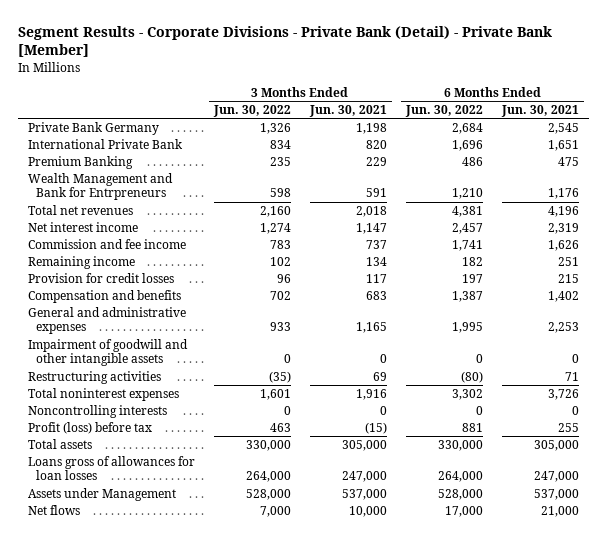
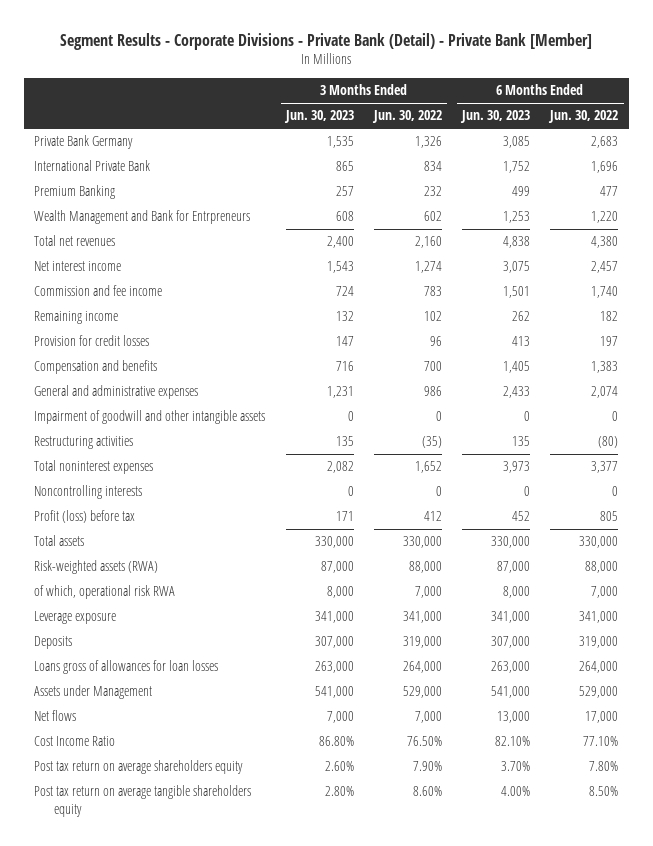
[308,105,387,118] Jun. 30, 2021 -> none
[501,105,580,118] Jun. 30, 2021 -> none
none -> [283,110,354,124] Jun. 30, 2023
none -> [460,110,531,124] Jun. 30, 2023
[452,123,484,135] 2,684 -> [591,136,619,149] 2,683
[269,157,291,167] 235 -> [423,186,442,197] 232
[462,157,484,167] 486 -> [600,186,619,197] 477
[269,188,291,198] 598 -> [423,211,442,222] 602
[452,188,484,200] 1,210 -> [591,211,619,224] 1,220
[452,206,484,218] 4,381 -> [591,236,619,249] 4,380
[452,240,484,252] 1,741 -> [591,286,619,299] 1,740
[269,291,291,301] 702 -> [423,361,442,372] 700
[452,291,484,303] 1,387 -> [591,361,619,374] 1,383
[269,322,291,332] 933 -> [423,386,442,397] 986
[452,322,484,334] 1,995 -> [591,386,619,399] 2,074
[259,389,291,401] 1,601 -> [414,461,442,474] 1,652
[452,389,484,401] 3,302 -> [591,461,619,474] 3,377
[269,423,291,433] 463 -> [423,511,442,522] 412
[462,423,484,433] 881 -> [600,511,619,522] 805
none -> [34,560,159,575] Risk-weighted assets (RWA)
none -> [34,585,176,600] of which, operational risk RWA
none -> [34,611,117,625] Leverage exposure
none -> [34,636,73,650] Deposits
[245,489,291,501] 528,000 -> [402,686,442,699] 529,000
[438,489,484,501] 528,000 -> [579,686,619,699] 529,000
none -> [34,736,116,747] Cost Income Ratio
none -> [34,760,244,775] Post tax return on average shareholders equity
none -> [34,785,252,817] Post tax return on average tangible shareholders equity

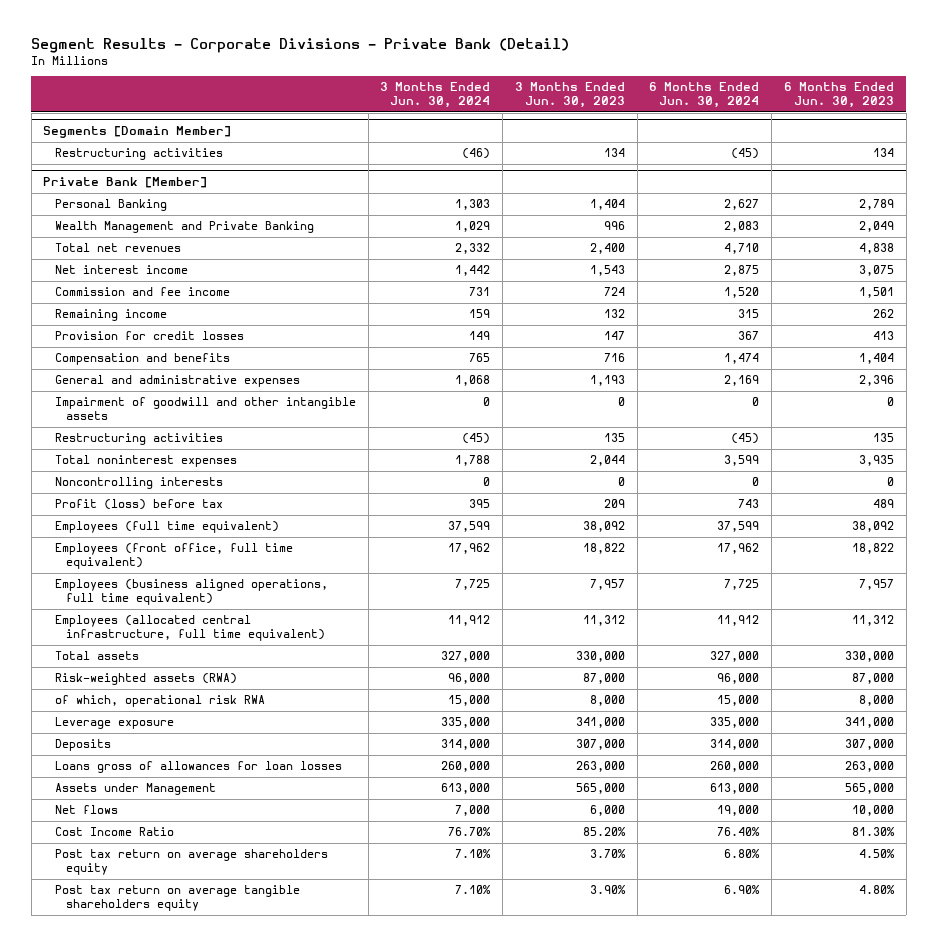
[60,32,593,50] Segment Results - Corporate Divisions - Private Bank (Detail) - Private Bank [Member] -> [31,37,570,53] Segment Results - Corporate Divisions - Private Bank (Detail)
[371,110,442,124] Jun. 30, 2022 -> none
[548,110,619,124] Jun. 30, 2022 -> none
none -> [380,82,491,109] 3 Months Ended Jun. 30, 2024
none -> [649,82,760,109] 6 Months Ended Jun. 30, 2024
[34,135,134,150] Private Bank Germany -> none
[34,160,151,172] International Private Bank -> none
[34,185,116,200] Premium Banking -> none
[34,210,251,225] Wealth Management and Bank for Entrpreneurs -> none
none -> [43,126,232,139] Segments [Domain Member]
none -> [54,148,223,161] Restructuring activities
none -> [43,177,208,189] Private Bank [Member]
none -> [54,199,167,212] Personal Banking
none -> [54,221,314,234] Wealth Management and Private Banking
[503,361,531,374] 1,405 -> [859,353,895,365] 1,404
[326,386,354,399] 1,231 -> [589,375,625,387] 1,193
[503,386,531,399] 2,433 -> [859,375,895,387] 2,396
[326,461,354,474] 2,082 -> [589,455,625,467] 2,044
[503,461,531,474] 3,973 -> [859,455,895,467] 3,935
[335,511,354,522] 171 -> [603,499,625,509] 209
[512,511,531,522] 452 -> [873,499,895,509] 489
none -> [54,521,279,534] Employees (full time equivalent)
none -> [54,543,293,569] Employees (front office, full time equivalent)
none -> [54,579,328,605] Employees (business aligned operations, full time equivalent)
none -> [54,615,326,641] Employees (allocated central infrastructure, full time equivalent)
[314,686,354,699] 541,000 -> [575,783,625,795] 565,000
[491,686,531,699] 541,000 -> [845,783,895,795] 565,000
[326,711,354,724] 7,000 -> [589,805,625,817] 6,000
[497,711,531,724] 13,000 -> [852,805,895,817] 10,000
[318,736,354,747] 86.80% -> [582,827,626,837] 85.20%
[495,736,531,747] 82.10% -> [852,827,896,837] 81.30%
[324,761,354,772] 2.60% -> [589,849,626,859] 3.70%
[501,761,531,772] 3.70% -> [859,849,896,859] 4.50%
[324,786,354,797] 2.80% -> [589,885,626,895] 3.90%
[501,786,531,797] 4.00% -> [859,885,896,895] 4.80%

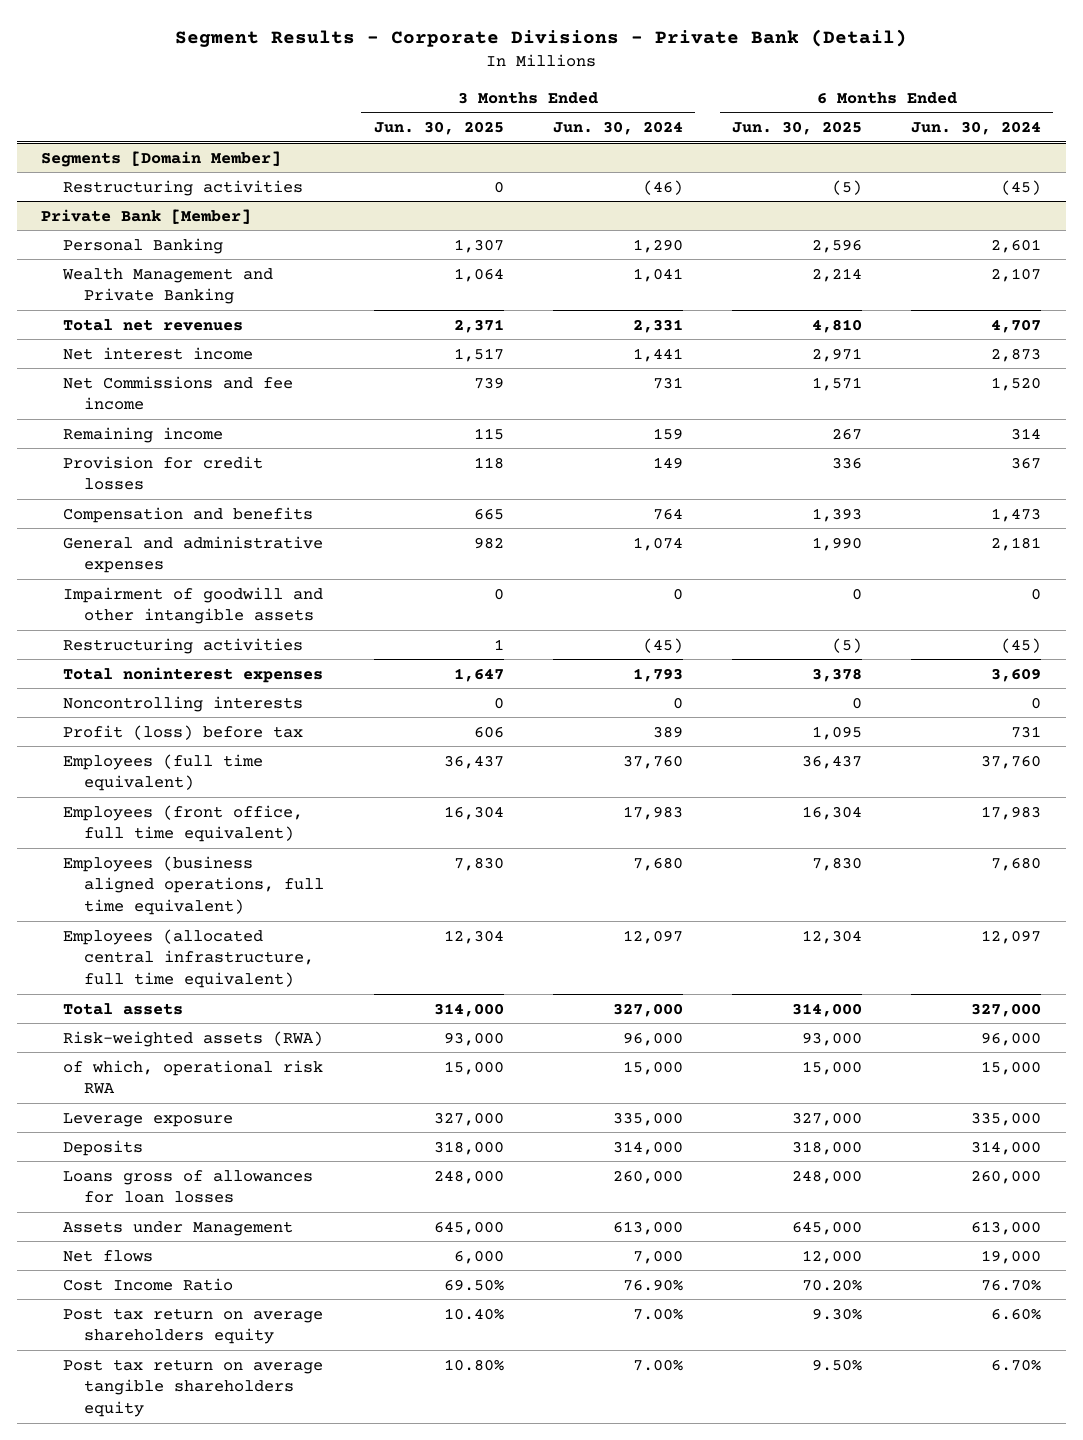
[514,82,625,109] 3 Months Ended Jun. 30, 2023 -> none
[784,82,895,109] 6 Months Ended Jun. 30, 2023 -> none
none -> [373,121,504,136] Jun. 30, 2025
none -> [731,121,862,136] Jun. 30, 2025
[455,199,491,211] 1,303 -> [632,238,683,253] 1,290
[724,199,760,211] 2,627 -> [991,238,1042,253] 2,601
[455,221,491,233] 1,029 -> [632,267,683,282] 1,041
[724,221,760,233] 2,083 -> [991,267,1042,282] 2,107
[455,243,491,255] 2,332 -> [632,318,683,333] 2,331
[724,243,760,255] 4,710 -> [991,318,1042,333] 4,707
[455,265,491,277] 1,442 -> [632,347,683,362] 1,441
[724,265,760,277] 2,875 -> [991,347,1042,362] 2,873
[54,287,230,297] Commission and fee income -> [62,375,293,411] Net Commissions and fee income
[738,309,760,319] 315 -> [1011,427,1042,440] 314
[469,353,491,363] 765 -> [652,507,683,520] 764
[724,353,760,365] 1,474 -> [991,507,1042,522] 1,473
[455,375,491,387] 1,068 -> [632,536,683,551] 1,074
[724,375,760,387] 2,169 -> [991,536,1042,551] 2,181
[455,455,491,467] 1,788 -> [632,667,683,682] 1,793
[724,455,760,467] 3,599 -> [991,667,1042,682] 3,609
[469,499,491,509] 395 -> [652,725,683,738] 389
[738,499,760,509] 743 -> [1011,725,1042,738] 731
[448,521,491,533] 37,599 -> [622,754,683,769] 37,760
[717,521,760,533] 37,599 -> [981,754,1042,769] 37,760
[448,543,491,555] 17,962 -> [622,805,683,820] 17,983
[717,543,760,555] 17,962 -> [981,805,1042,820] 17,983
[455,579,491,591] 7,725 -> [632,856,683,871] 7,680
[724,579,760,591] 7,725 -> [991,856,1042,871] 7,680
[448,615,491,627] 11,912 -> [622,929,683,944] 12,097
[717,615,760,627] 11,912 -> [981,929,1042,944] 12,097
[448,827,492,837] 76.70% -> [622,1278,683,1291] 76.90%
[717,827,761,837] 76.40% -> [981,1278,1042,1291] 76.70%
[455,849,492,859] 7.10% -> [632,1307,683,1320] 7.00%
[724,849,761,859] 6.80% -> [991,1307,1042,1320] 6.60%
[455,885,492,895] 7.10% -> [632,1358,683,1371] 7.00%
[724,885,761,895] 6.90% -> [991,1358,1042,1371] 6.70%

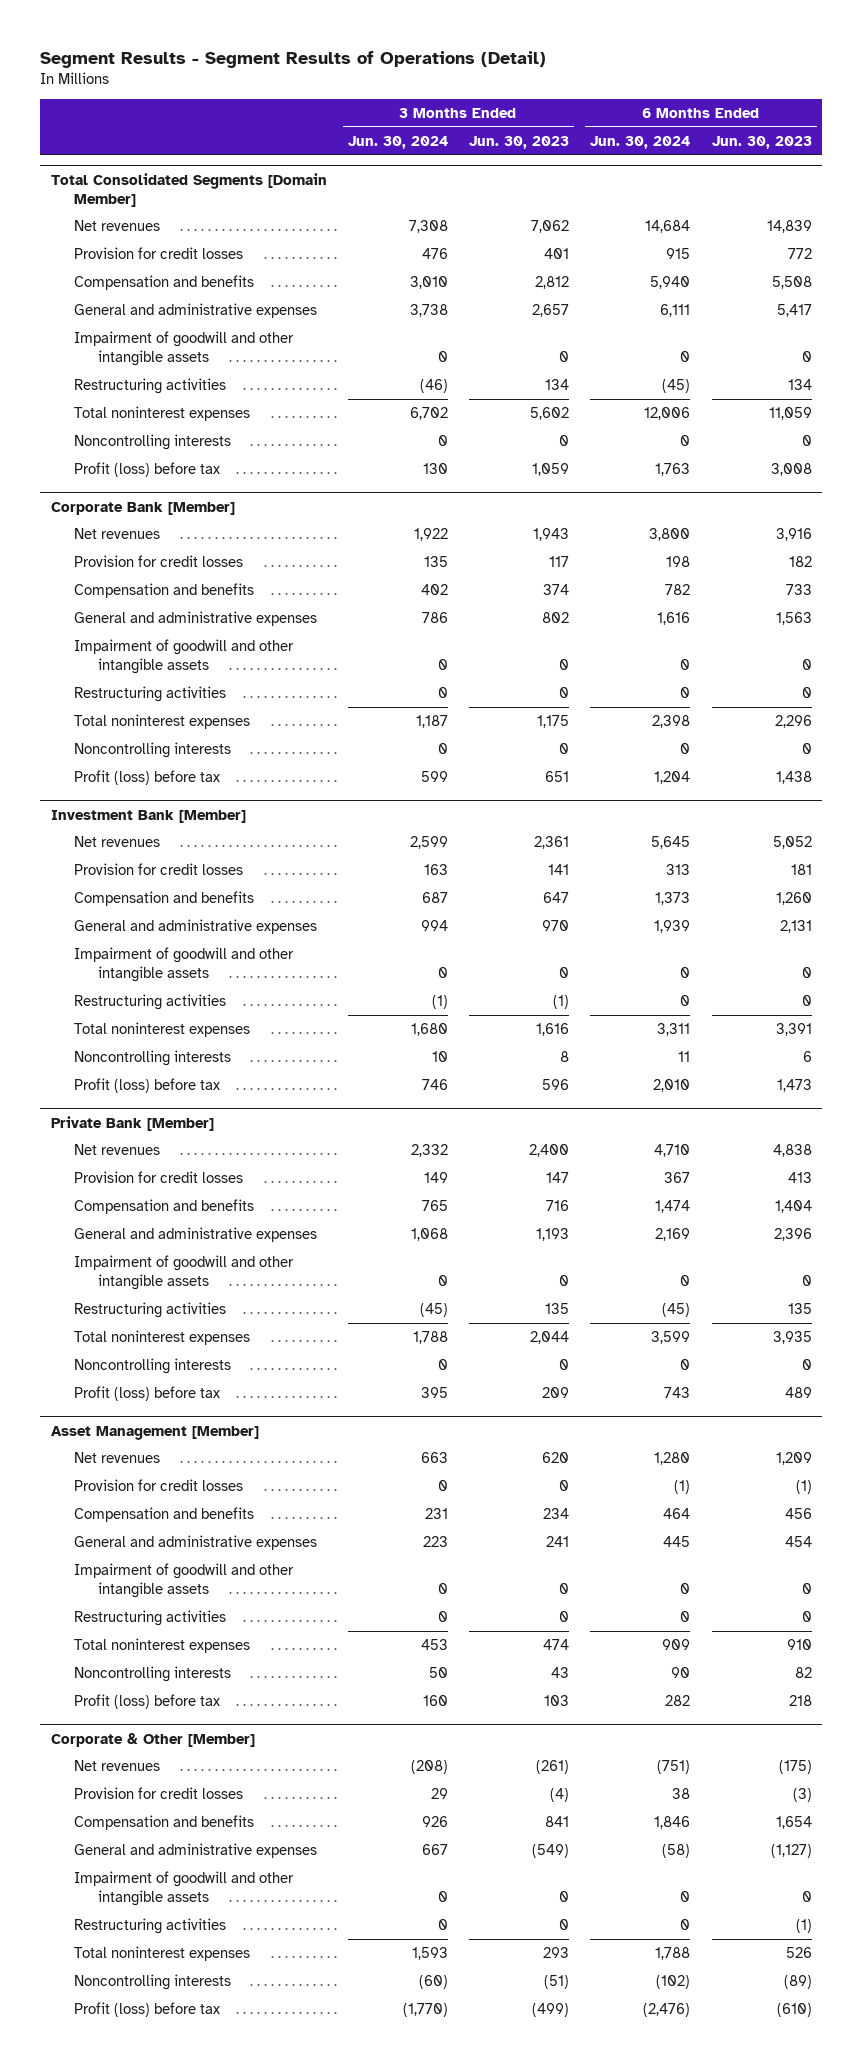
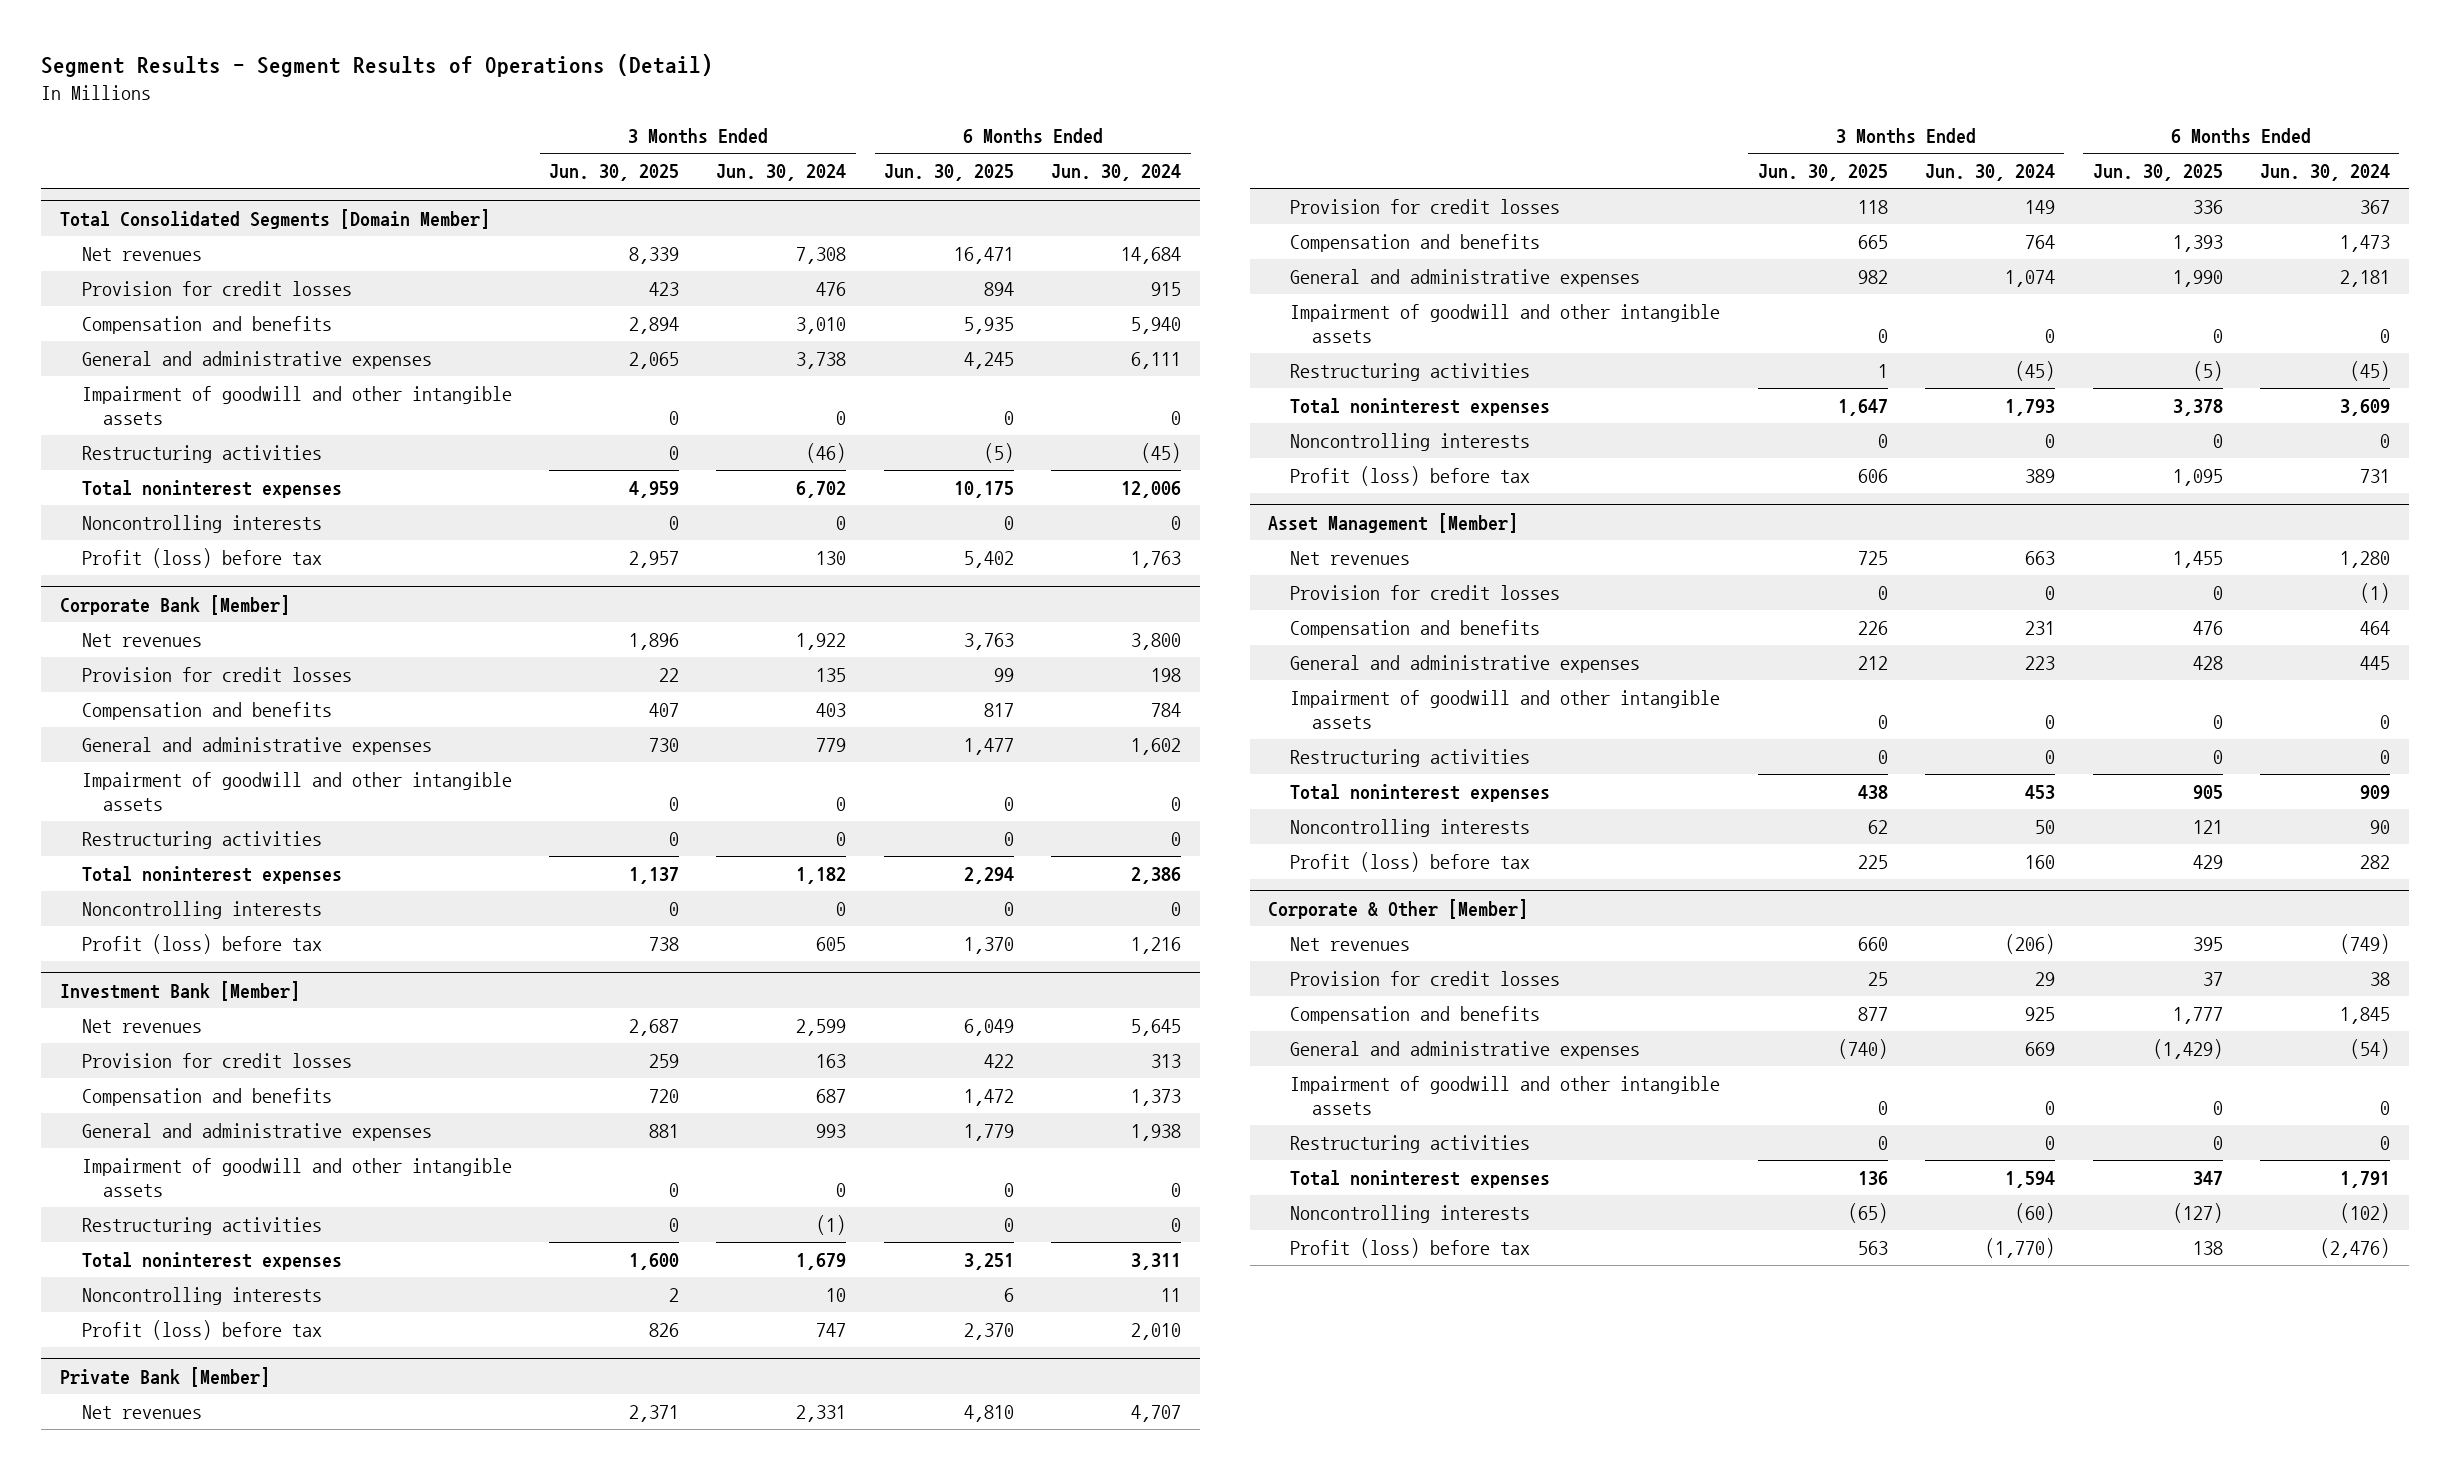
[469,135,570,149] Jun. 30, 2023 -> none
[711,135,812,149] Jun. 30, 2023 -> none
none -> [548,164,679,182] Jun. 30, 2025
none -> [883,164,1014,182] Jun. 30, 2025
[420,583,448,595] 402 -> [816,702,847,717] 403
[665,583,691,595] 782 -> [1151,702,1182,717] 784
[421,611,448,623] 786 -> [816,737,847,752] 779
[657,611,691,625] 1,616 -> [1131,737,1182,755] 1,602
[415,714,448,728] 1,187 -> [796,866,847,884] 1,182
[652,714,691,728] 2,398 -> [1131,866,1182,884] 2,386
[420,770,448,782] 599 -> [816,936,847,951] 605
[654,770,691,784] 1,204 -> [1131,936,1182,954] 1,216
[420,919,448,931] 994 -> [816,1123,847,1138] 993
[654,919,691,933] 1,939 -> [1131,1123,1182,1141] 1,938
[410,1022,448,1036] 1,680 -> [796,1252,847,1270] 1,679
[421,1078,448,1090] 746 -> [816,1322,847,1337] 747
[410,1143,448,1157] 2,332 -> [796,1404,847,1422] 2,331
[654,1143,691,1157] 4,710 -> [1131,1404,1182,1422] 4,707
[421,1199,448,1211] 765 -> [2025,234,2056,249] 764
[655,1199,691,1213] 1,474 -> [2340,234,2391,252] 1,473
[410,1227,448,1241] 1,068 -> [2005,269,2056,287] 1,074
[655,1227,691,1241] 2,169 -> [2340,269,2391,287] 2,181
[412,1330,448,1344] 1,788 -> [2005,398,2056,416] 1,793
[651,1330,691,1344] 3,599 -> [2340,398,2391,416] 3,609
[420,1386,448,1398] 395 -> [2025,468,2056,483] 389
[664,1386,691,1398] 743 -> [2360,468,2391,483] 731
[410,1759,448,1774] (208) -> [2005,933,2056,954] (206)
[657,1759,691,1774] (751) -> [2340,933,2391,954] (749)
[421,1815,448,1827] 926 -> [2025,1006,2056,1021] 925
[654,1815,691,1829] 1,846 -> [2340,1006,2391,1024] 1,845
[421,1843,448,1855] 667 -> [2025,1041,2056,1056] 669
[662,1843,691,1858] (58) -> [2350,1038,2391,1059] (54)
[411,1946,448,1960] 1,593 -> [2005,1170,2056,1188] 1,594
[655,1946,691,1960] 1,788 -> [2340,1170,2391,1188] 1,791

